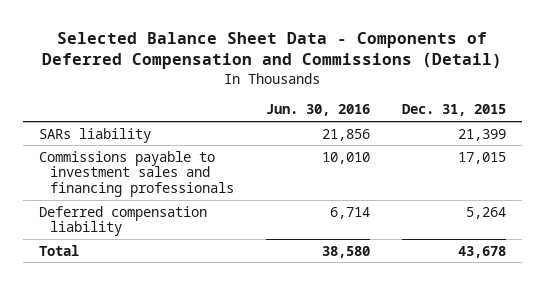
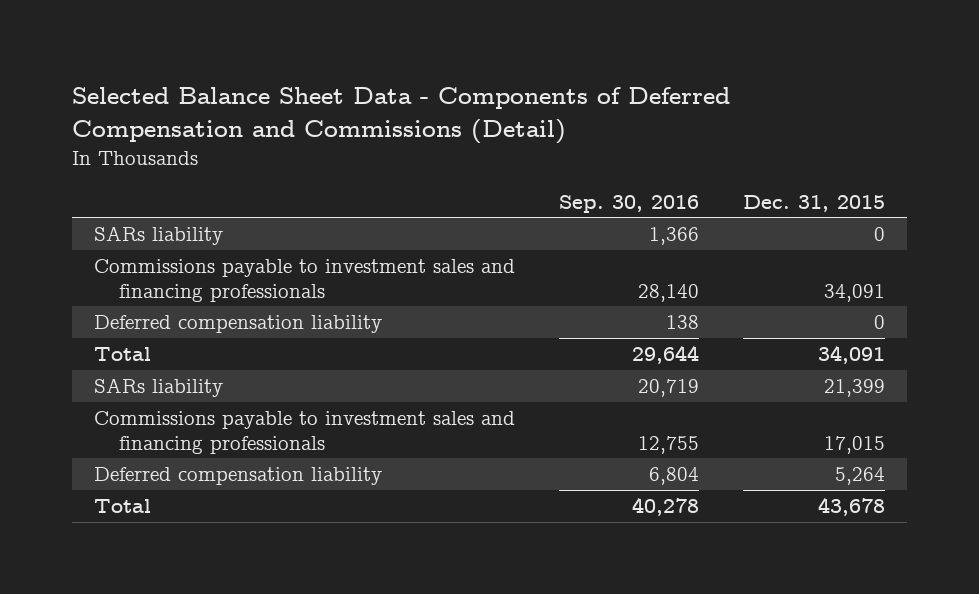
[266,104,371,117] Jun. 30, 2016 -> none
none -> [558,194,699,213] Sep. 30, 2016
none -> [93,226,223,246] SARs liability
none -> [93,259,515,302] Commissions payable to investment sales and financing professionals
none -> [93,315,382,334] Deferred compensation liability
none -> [93,347,151,362] Total

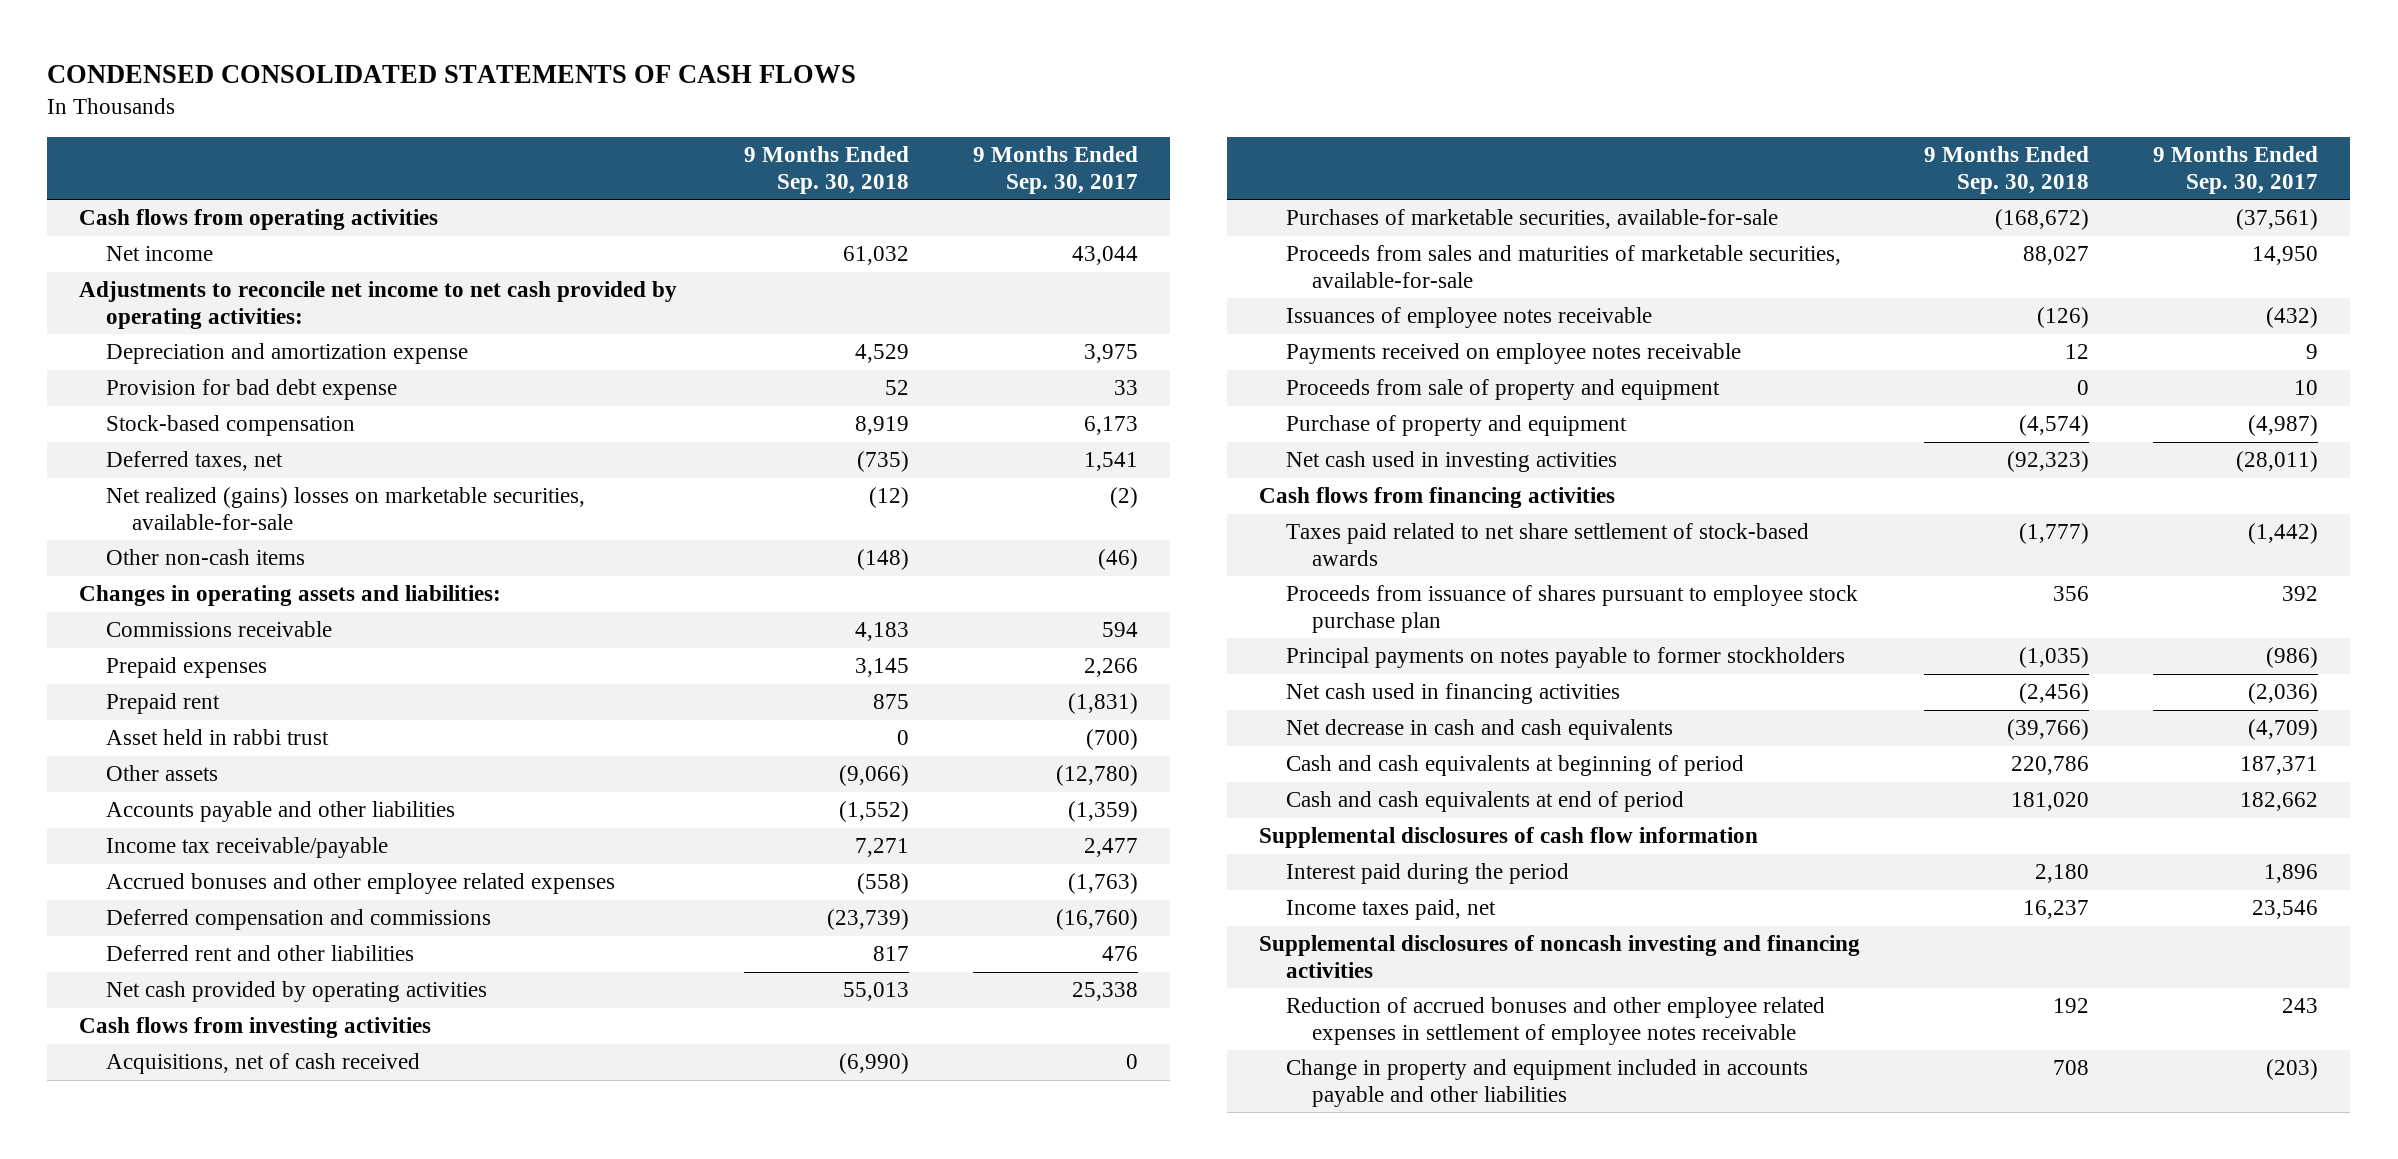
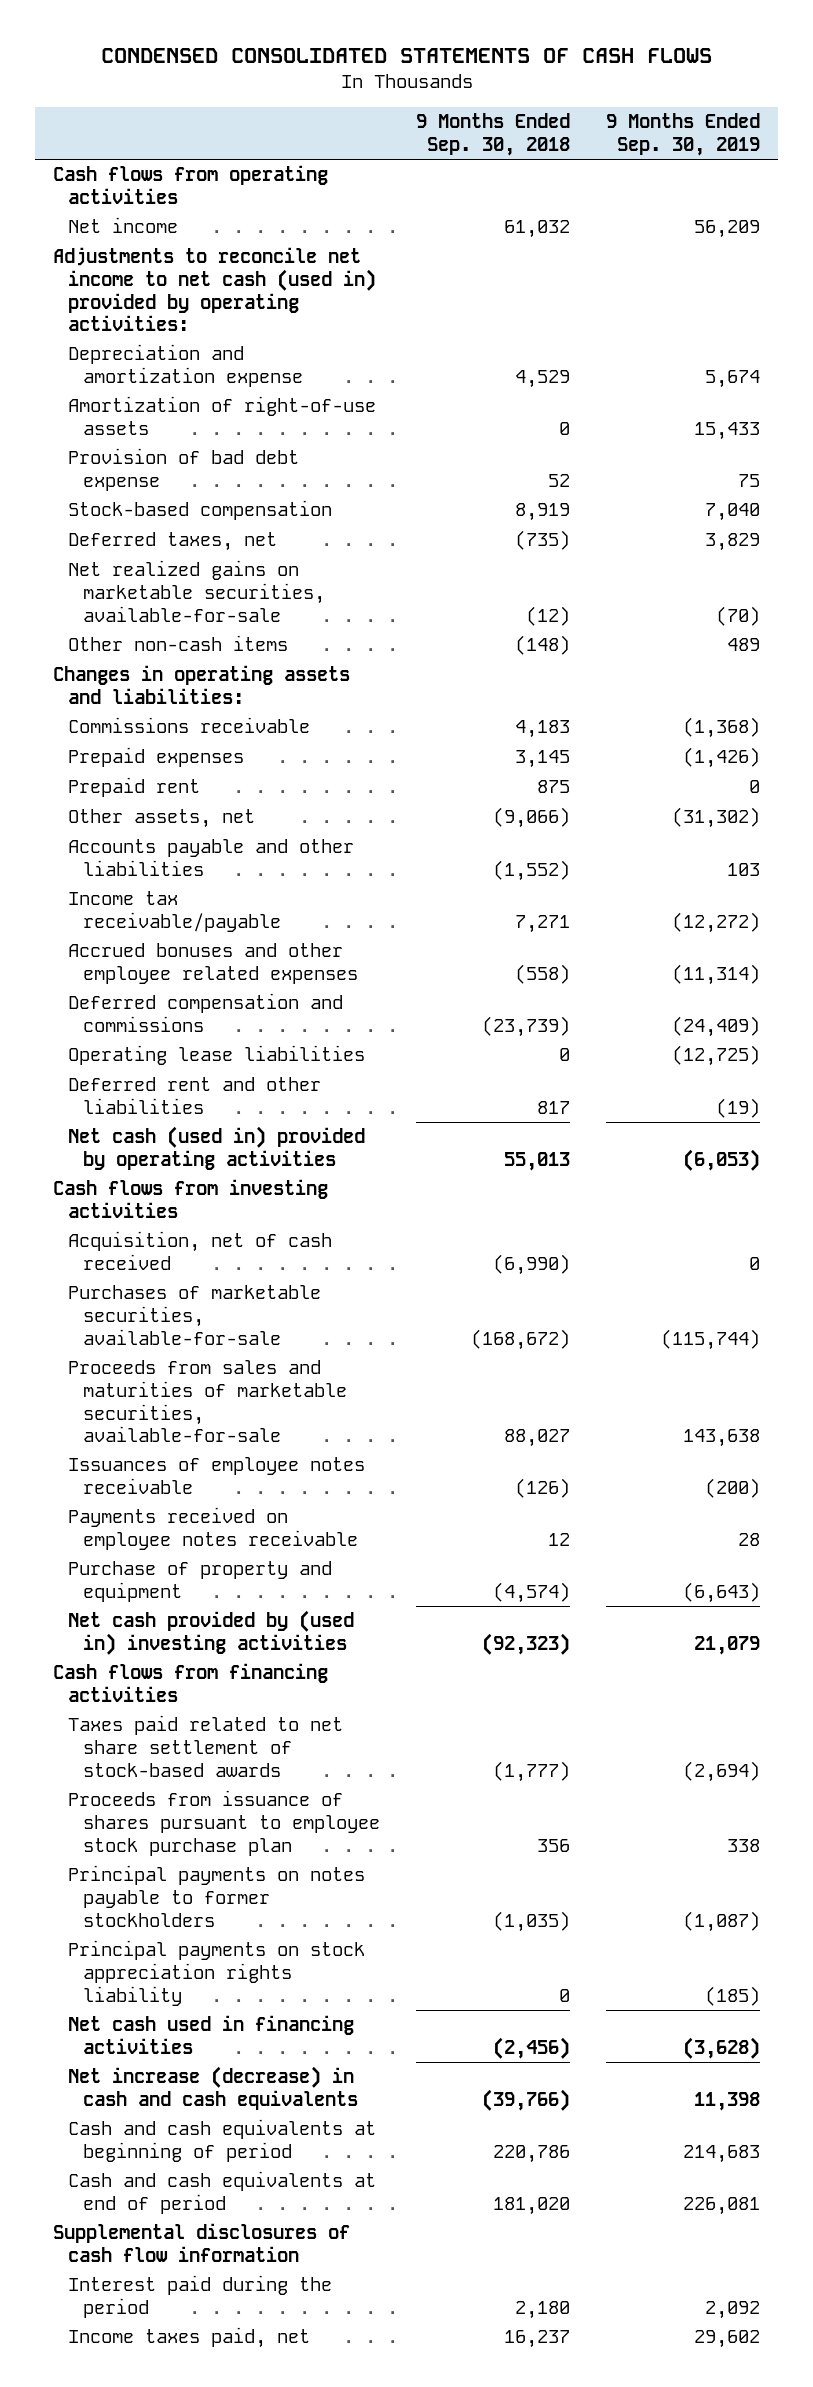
[973,146,1139,194] 9 Months Ended Sep. 30, 2017 -> none
none -> [606,113,761,156] 9 Months Ended Sep. 30, 2019
[79,281,678,330] Adjustments to reconcile net income to net cash provided by operating activities: -> [52,247,376,332] Adjustments to reconcile net income to net cash (used in) provided by operating activities:
none -> [67,396,376,435] Amortization of right-of-use assets
[105,379,397,401] Provision for bad debt expense -> [67,448,299,491] Provision of bad debt expense
[105,487,585,531] Net realized (gains) losses on marketable securities, available-for-sale -> [67,560,325,622] Net realized gains on marketable securities, available-for-sale
[105,729,329,746] Asset held in rabbi trust -> none
[105,765,218,782] Other assets -> [67,809,255,829] Other assets, net
none -> [67,1045,365,1066] Operating lease liabilities
[105,981,487,1003] Net cash provided by operating activities -> [67,1126,365,1170] Net cash (used in) provided by operating activities
[105,1053,420,1075] Acquisitions, net of cash received -> [67,1231,332,1270] Acquisition, net of cash received
[1285,379,1720,401] Proceeds from sale of property and equipment -> none
[1285,451,1617,473] Net cash used in investing activities -> [67,1610,354,1655] Net cash provided by (used in) investing activities
none -> [67,1940,365,2006] Principal payments on stock appreciation rights liability
[1285,719,1673,741] Net decrease in cash and cash equivalents -> [67,2066,358,2110] Net increase (decrease) in cash and cash equivalents
[1259,935,1861,979] Supplemental disclosures of noncash investing and financing activities -> none
[1285,997,1825,1046] Reduction of accrued bonuses and other employee related expenses in settlement of employee notes receivable -> none
[1285,1059,1808,1108] Change in property and equipment included in accounts payable and other liabilities -> none

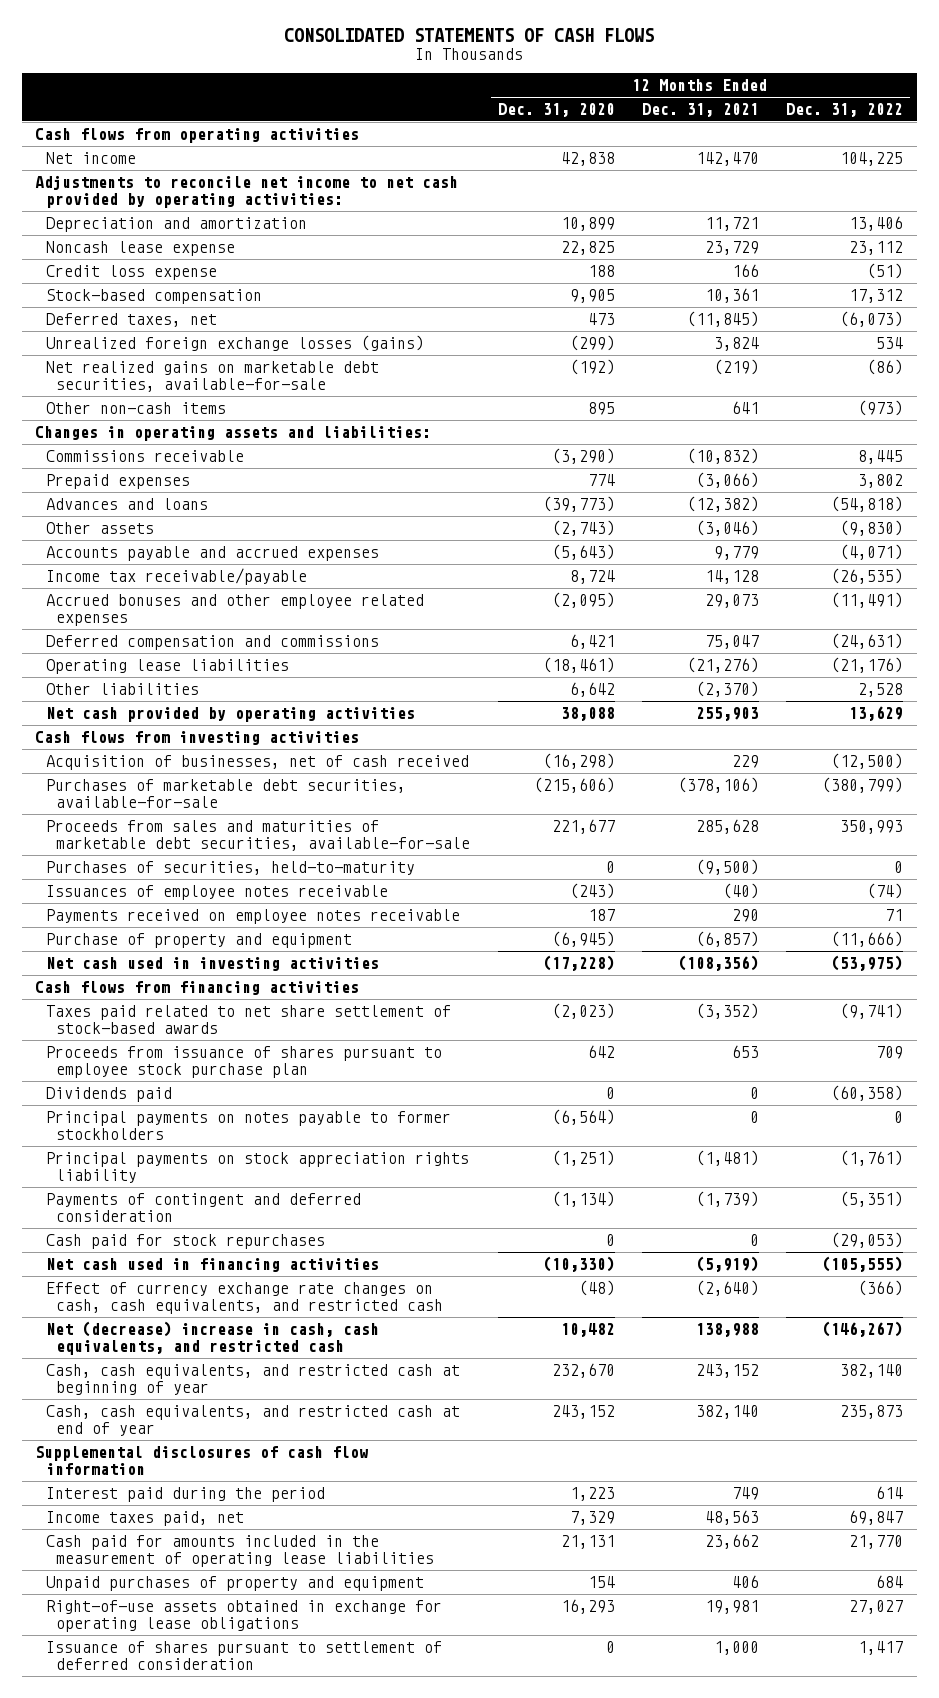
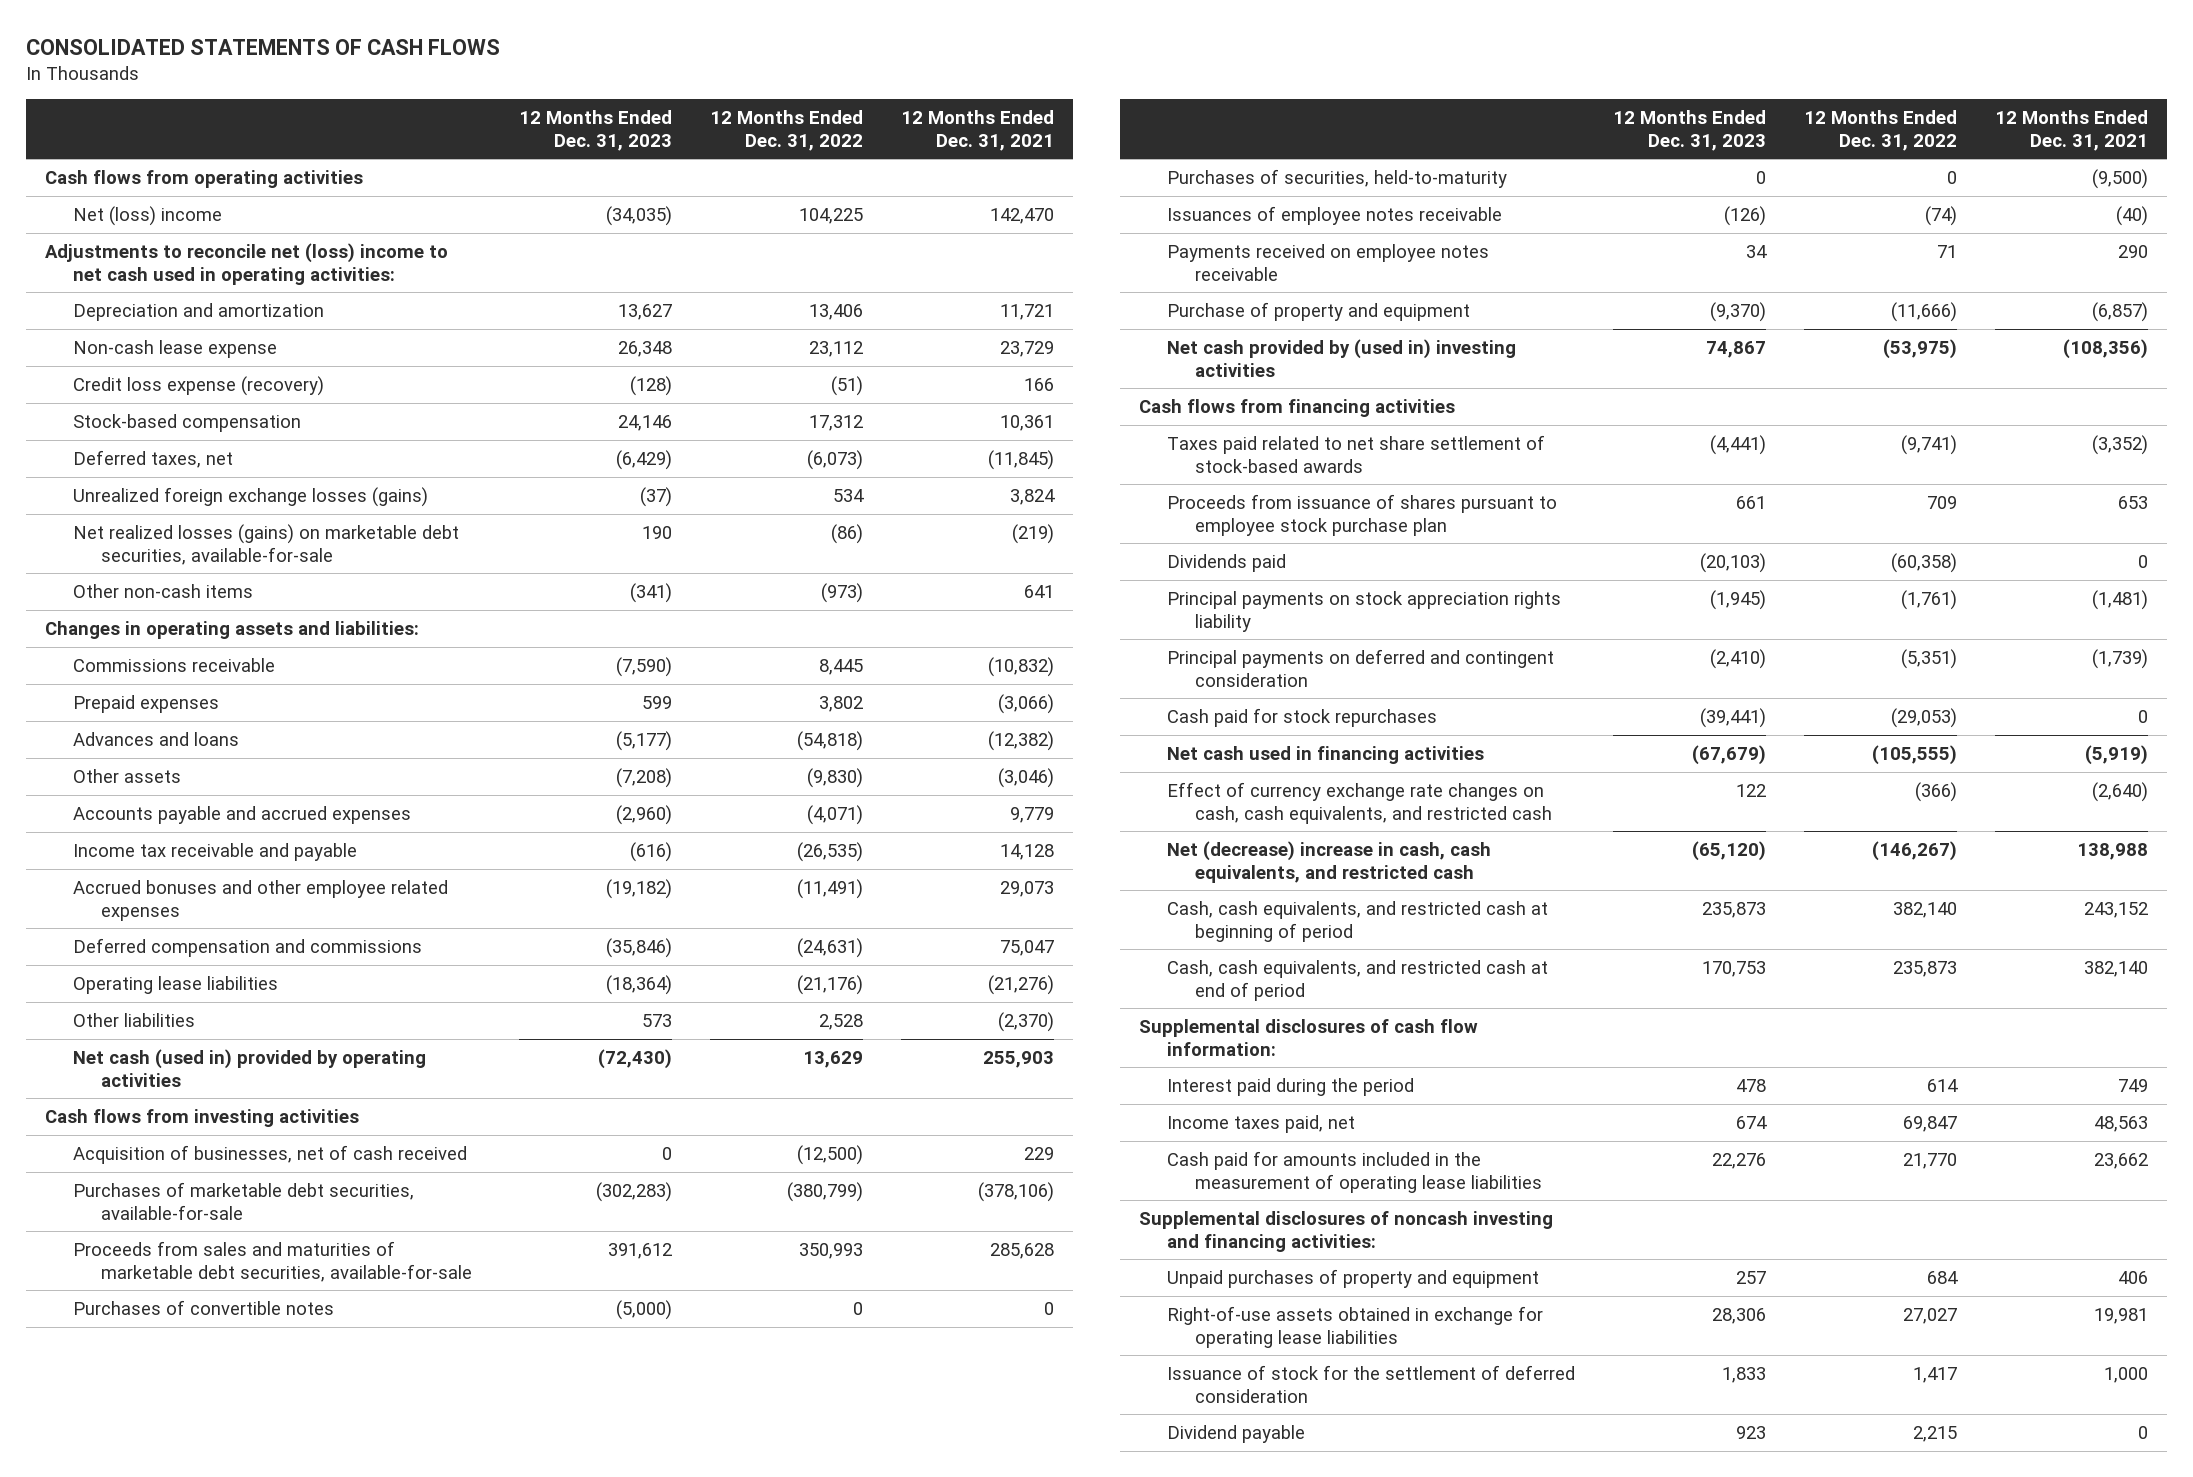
[497,102,615,117] Dec. 31, 2020 -> none
none -> [518,110,672,151] 12 Months Ended Dec. 31, 2023
[45,151,136,164] Net income -> [72,206,222,227] Net (loss) income
[35,174,459,208] Adjustments to reconcile net income to net cash provided by operating activities: -> [44,243,448,285] Adjustments to reconcile net (loss) income to net cash used in operating activities:
[45,240,235,256] Noncash lease expense -> [72,340,277,359] Non-cash lease expense
[45,264,217,280] Credit loss expense -> [72,376,324,397] Credit loss expense (recovery)
[45,360,379,392] Net realized gains on marketable debt securities, available-for-sale -> [72,524,459,565] Net realized losses (gains) on marketable debt securities, available-for-sale
[45,567,307,585] Income tax receivable/payable -> [72,843,357,862] Income tax receivable and payable
[45,706,415,722] Net cash provided by operating activities -> [72,1049,426,1087] Net cash (used in) provided by operating activities
none -> [72,1300,334,1316] Purchases of convertible notes
[45,956,379,971] Net cash used in investing activities -> [1166,339,1516,377] Net cash provided by (used in) investing activities
[45,1110,451,1140] Principal payments on notes payable to former stockholders -> none
[45,1192,361,1222] Payments of contingent and deferred consideration -> [1166,649,1554,687] Principal payments on deferred and contingent consideration
[45,1363,460,1395] Cash, cash equivalents, and restricted cash at beginning of year -> [1166,901,1548,942] Cash, cash equivalents, and restricted cash at beginning of period
[45,1404,460,1436] Cash, cash equivalents, and restricted cash at end of year -> [1166,960,1548,1001] Cash, cash equivalents, and restricted cash at end of period
[35,1445,369,1475] Supplemental disclosures of cash flow information -> [1138,1019,1478,1056] Supplemental disclosures of cash flow information:
none -> [1138,1211,1553,1252] Supplemental disclosures of noncash investing and financing activities:
[45,1599,442,1632] Right-of-use assets obtained in exchange for operating lease obligations -> [1166,1306,1543,1348] Right-of-use assets obtained in exchange for operating lease liabilities
[45,1640,442,1670] Issuance of shares pursuant to settlement of deferred consideration -> [1166,1365,1575,1403] Issuance of stock for the settlement of deferred consideration
none -> [1166,1425,1305,1444] Dividend payable

